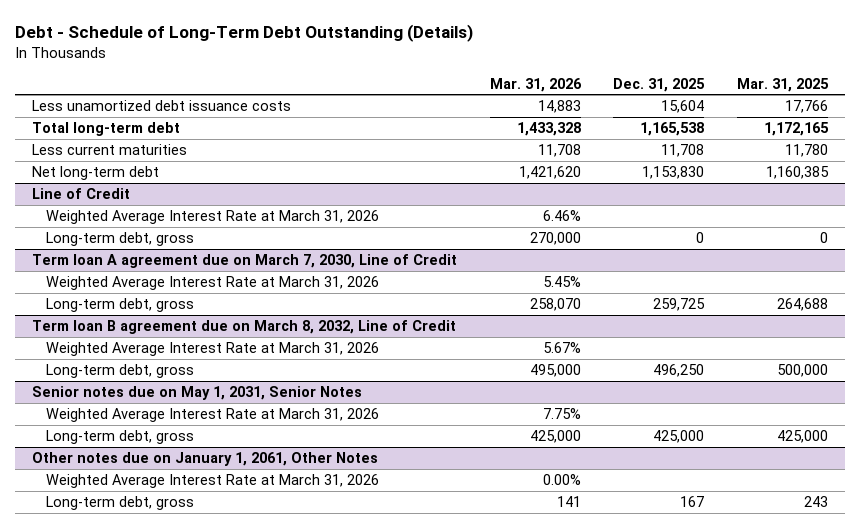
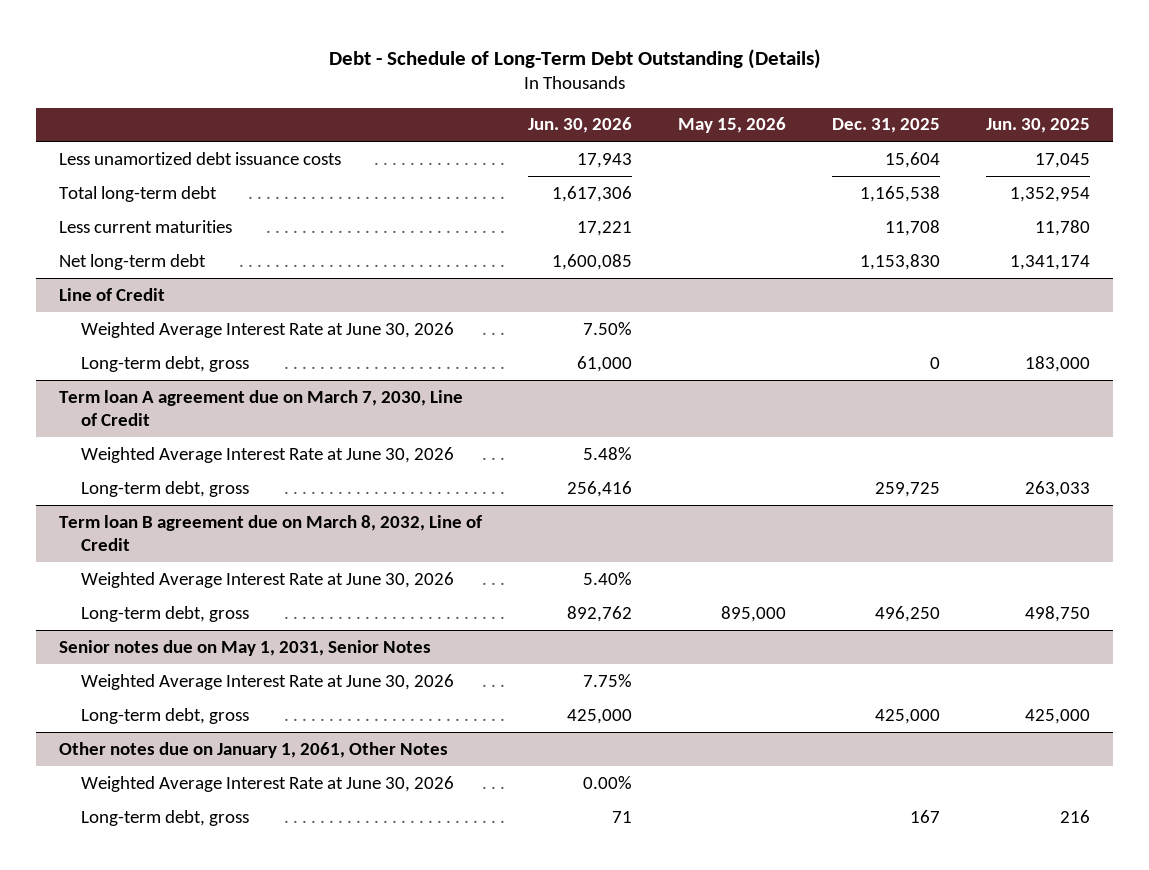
[489,77,582,92] Mar. 31, 2026 -> none
[737,77,830,92] Mar. 31, 2025 -> none
none -> [528,117,633,134] Jun. 30, 2026
none -> [678,117,787,134] May 15, 2026
none -> [986,118,1091,134] Jun. 30, 2025
[46,210,380,225] Weighted Average Interest Rate at March 31, 2026 -> [80,321,454,338] Weighted Average Interest Rate at June 30, 2026
[46,276,380,291] Weighted Average Interest Rate at March 31, 2026 -> [80,446,454,463] Weighted Average Interest Rate at June 30, 2026
[46,342,380,357] Weighted Average Interest Rate at March 31, 2026 -> [80,571,454,588] Weighted Average Interest Rate at June 30, 2026
[46,408,380,423] Weighted Average Interest Rate at March 31, 2026 -> [80,673,454,690] Weighted Average Interest Rate at June 30, 2026
[46,474,380,489] Weighted Average Interest Rate at March 31, 2026 -> [80,775,454,792] Weighted Average Interest Rate at June 30, 2026

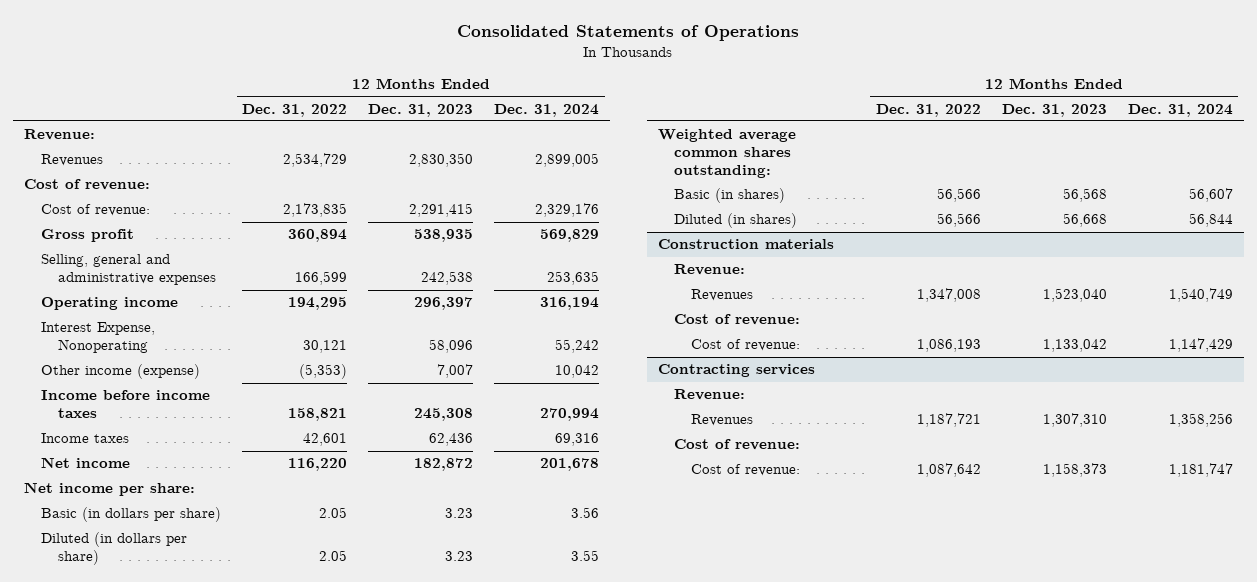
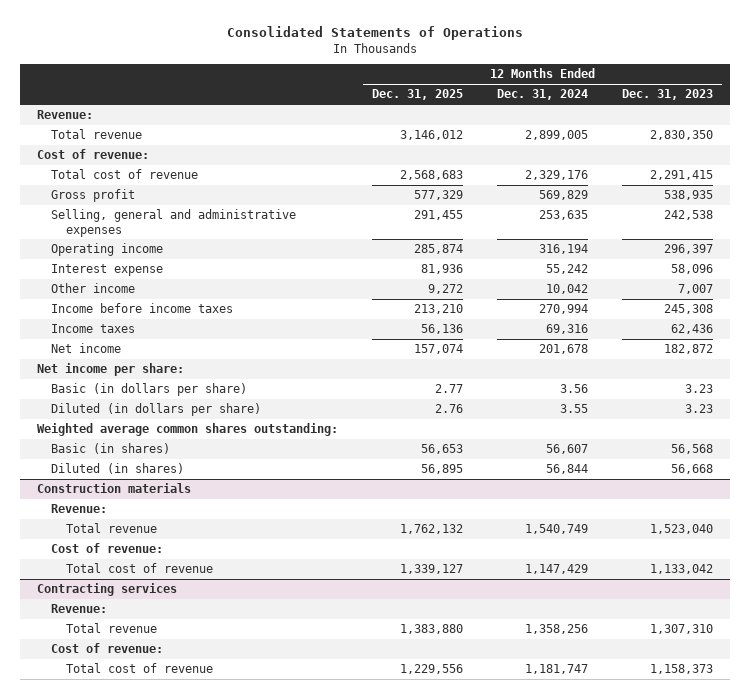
[241,103,347,117] Dec. 31, 2022 -> none
none -> [371,89,463,101] Dec. 31, 2025
[40,154,103,167] Revenues -> [51,129,143,140] Total revenue
[40,204,150,217] Cost of revenue: -> [51,169,199,180] Total cost of revenue
[40,322,155,354] Interest Expense, Nonoperating -> [51,264,164,277] Interest expense
[40,364,200,380] Other income (expense) -> [51,283,136,294] Other income
[691,289,754,302] Revenues -> [65,523,157,534] Total revenue
[691,339,801,352] Cost of revenue: -> [65,563,213,574] Total cost of revenue
[691,414,754,427] Revenues -> [65,623,157,634] Total revenue
[691,464,801,477] Cost of revenue: -> [65,663,213,674] Total cost of revenue

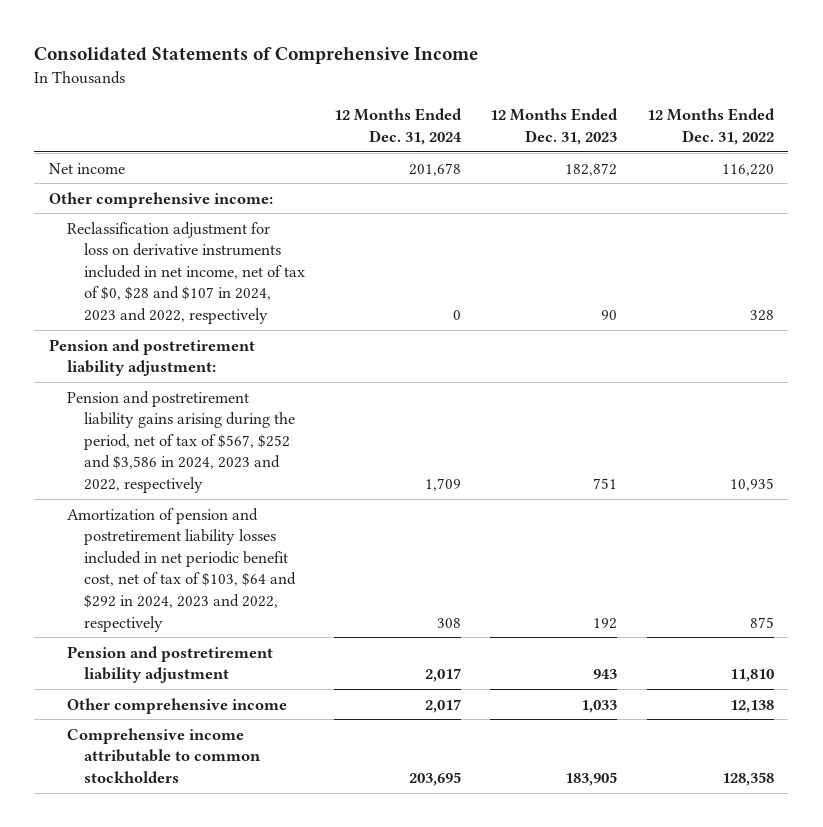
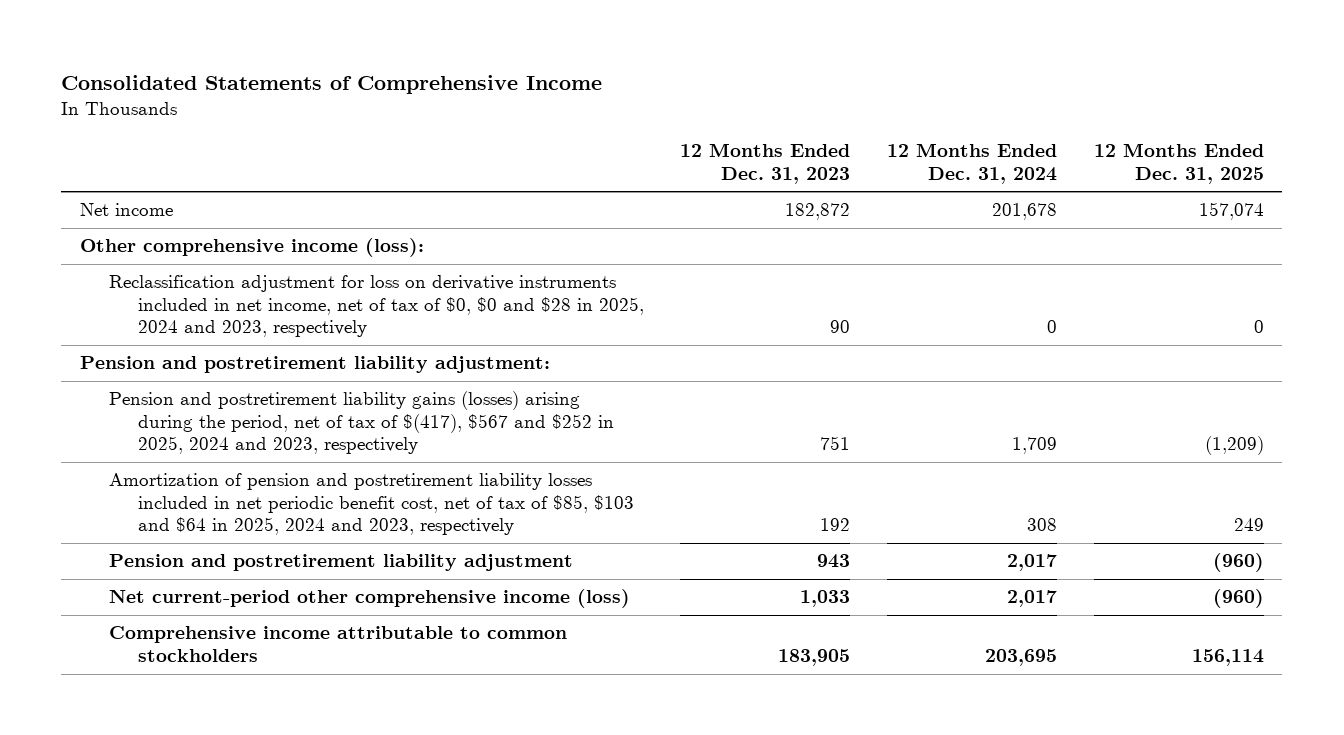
[646,108,775,145] 12 Months Ended Dec. 31, 2022 -> none
none -> [1093,143,1264,184] 12 Months Ended Dec. 31, 2025
[48,191,273,208] Other comprehensive income: -> [79,238,424,258] Other comprehensive income (loss):
[66,221,306,325] Reclassification adjustment for loss on derivative instruments included in net income, net of tax of $0, $28 and $107 in 2024, 2023 and 2022, respectively -> [108,275,644,338] Reclassification adjustment for loss on derivative instruments included in net income, net of tax of $0, $0 and $28 in 2025, 2024 and 2023, respectively
[66,390,296,494] Pension and postretirement liability gains arising during the period, net of tax of $567, $252 and $3,586 in 2024, 2023 and 2022, respectively -> [108,391,614,455] Pension and postretirement liability gains (losses) arising during the period, net of tax of $(417), $567 and $252 in 2025, 2024 and 2023, respectively
[66,507,297,632] Amortization of pension and postretirement liability losses included in net periodic benefit cost, net of tax of $103, $64 and $292 in 2024, 2023 and 2022, respectively -> [108,473,634,536] Amortization of pension and postretirement liability losses included in net periodic benefit cost, net of tax of $85, $103 and $64 in 2025, 2024 and 2023, respectively
[66,697,287,714] Other comprehensive income -> [108,589,630,609] Net current-period other comprehensive income (loss)

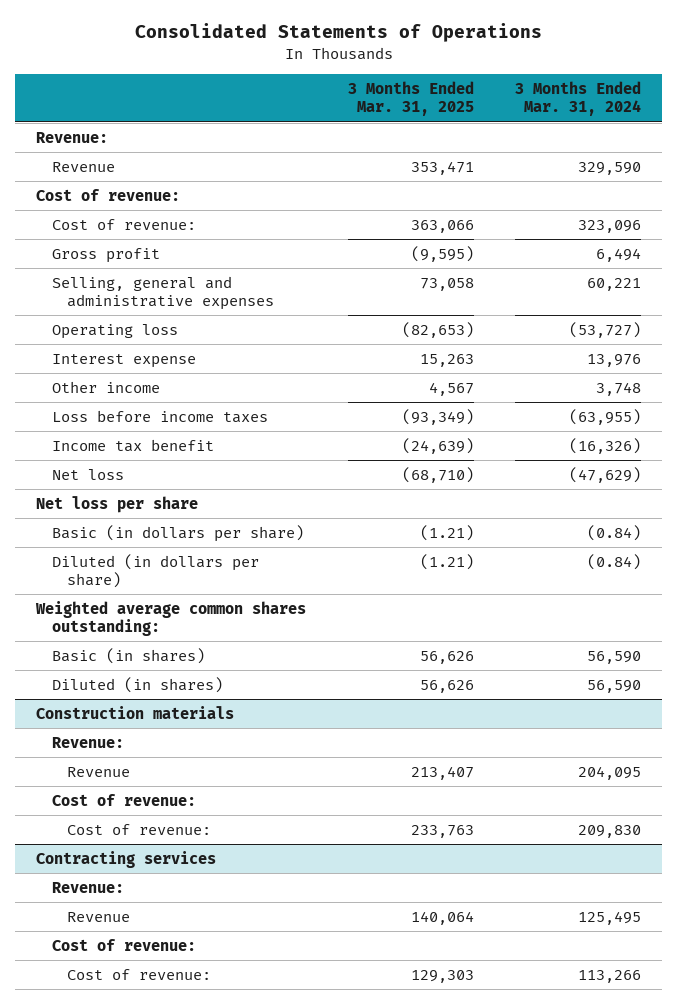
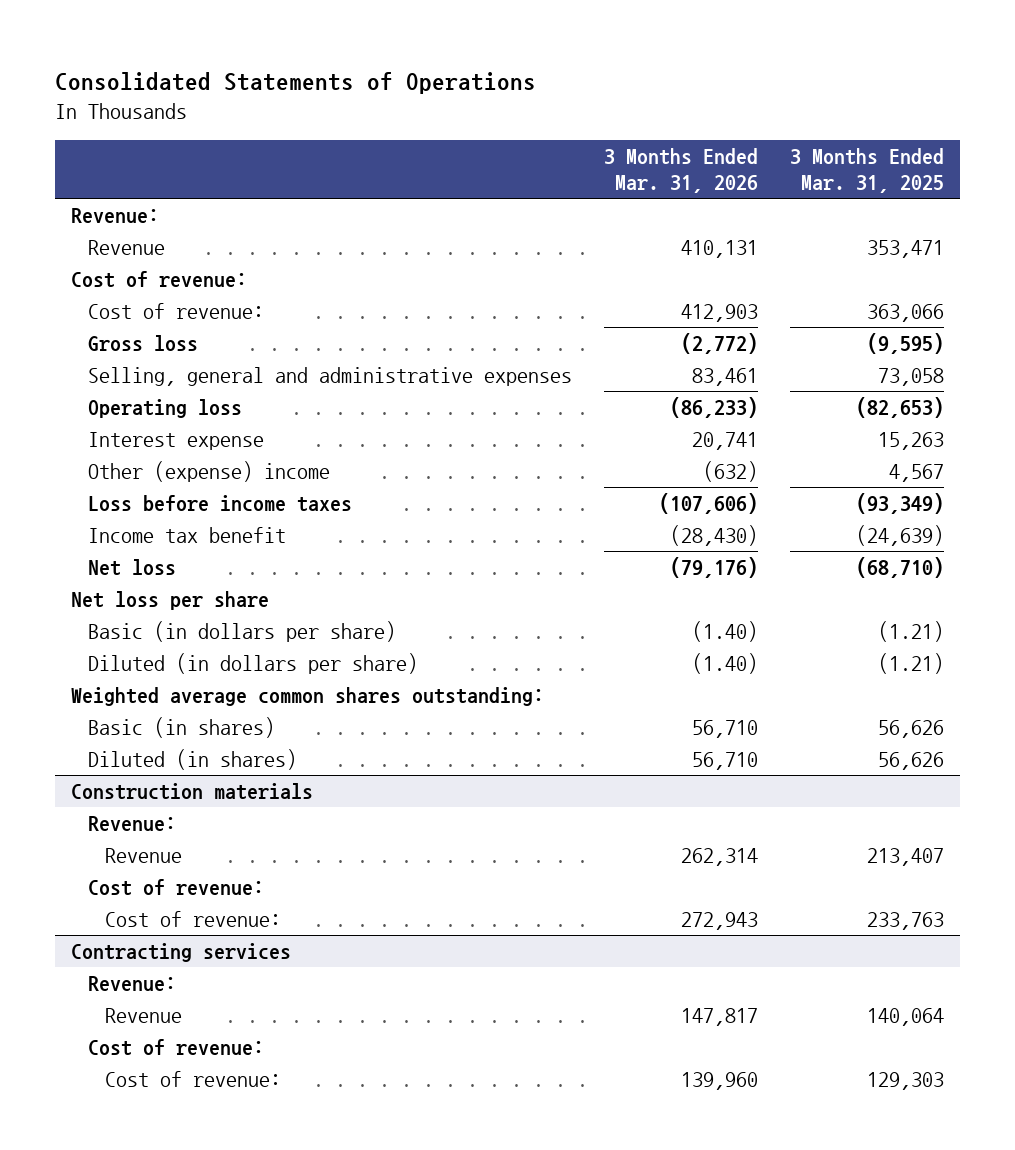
[515,80,642,117] 3 Months Ended Mar. 31, 2024 -> none
none -> [604,148,759,194] 3 Months Ended Mar. 31, 2026
[51,247,160,263] Gross profit -> [87,335,198,352] Gross loss
[51,380,160,393] Other income -> [87,461,330,483] Other (expense) income

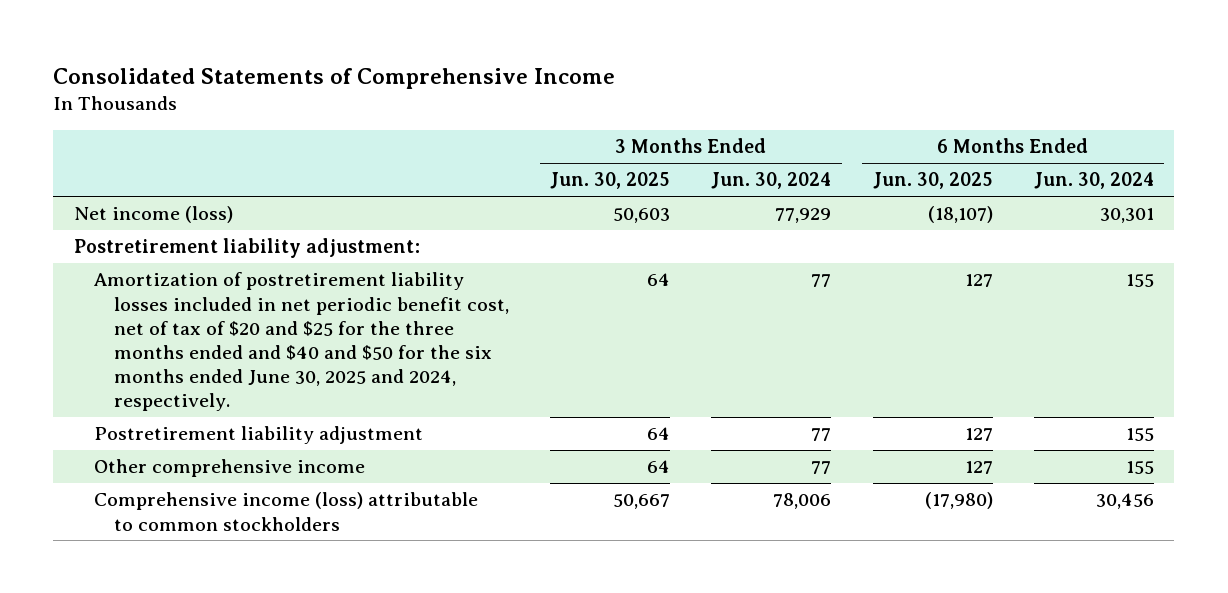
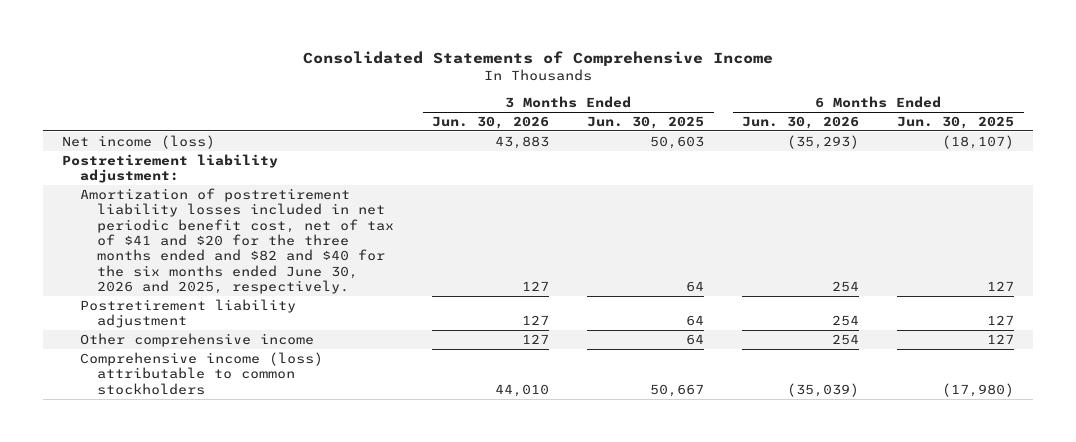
[711,172,832,190] Jun. 30, 2024 -> none
[1033,172,1154,190] Jun. 30, 2024 -> none
none -> [432,116,550,130] Jun. 30, 2026
none -> [742,116,860,130] Jun. 30, 2026
[94,272,510,412] Amortization of postretirement liability losses included in net periodic benefit cost, net of tax of $20 and $25 for the three months ended and $40 and $50 for the six months ended June 30, 2025 and 2024, respectively. -> [79,187,395,295] Amortization of postretirement liability losses included in net periodic benefit cost, net of tax of $41 and $20 for the three months ended and $82 and $40 for the six months ended June 30, 2026 and 2025, respectively.

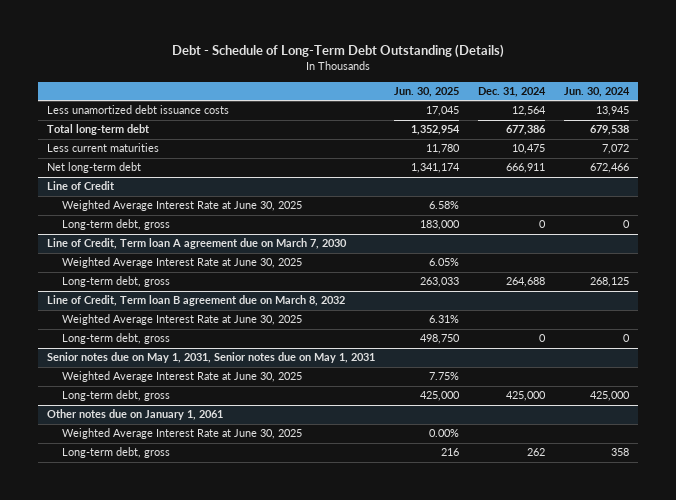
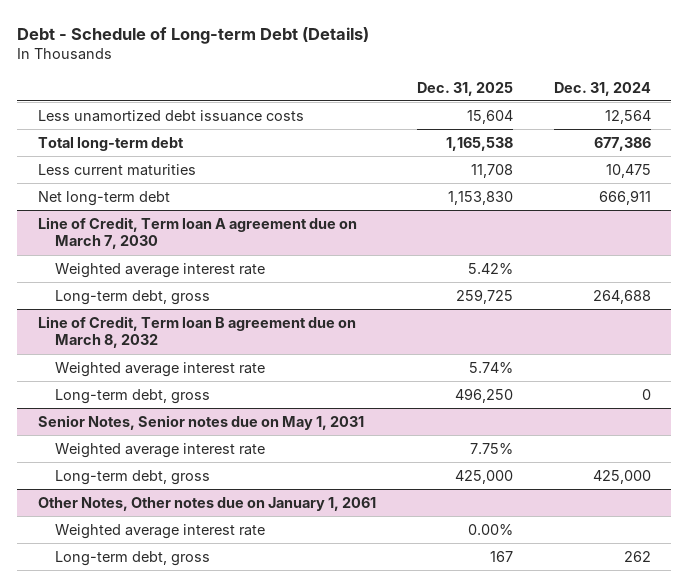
[172,44,505,59] Debt - Schedule of Long-Term Debt Outstanding (Details) -> [17,26,370,44] Debt - Schedule of Long-term Debt (Details)
[394,86,460,97] Jun. 30, 2025 -> none
[563,86,630,97] Jun. 30, 2024 -> none
none -> [416,81,513,96] Dec. 31, 2025
[47,181,116,191] Line of Credit -> none
[61,200,302,212] Weighted Average Interest Rate at June 30, 2025 -> none
[61,219,170,231] Long-term debt, gross -> none
[61,257,302,269] Weighted Average Interest Rate at June 30, 2025 -> [55,262,266,278] Weighted average interest rate
[61,314,302,326] Weighted Average Interest Rate at June 30, 2025 -> [55,361,266,377] Weighted average interest rate
[47,352,376,364] Senior notes due on May 1, 2031, Senior notes due on May 1, 2031 -> [37,414,364,430] Senior Notes, Senior notes due on May 1, 2031
[61,371,302,383] Weighted Average Interest Rate at June 30, 2025 -> [55,442,266,458] Weighted average interest rate
[47,409,224,421] Other notes due on January 1, 2061 -> [37,496,376,511] Other Notes, Other notes due on January 1, 2061
[61,428,302,440] Weighted Average Interest Rate at June 30, 2025 -> [55,523,266,539] Weighted average interest rate

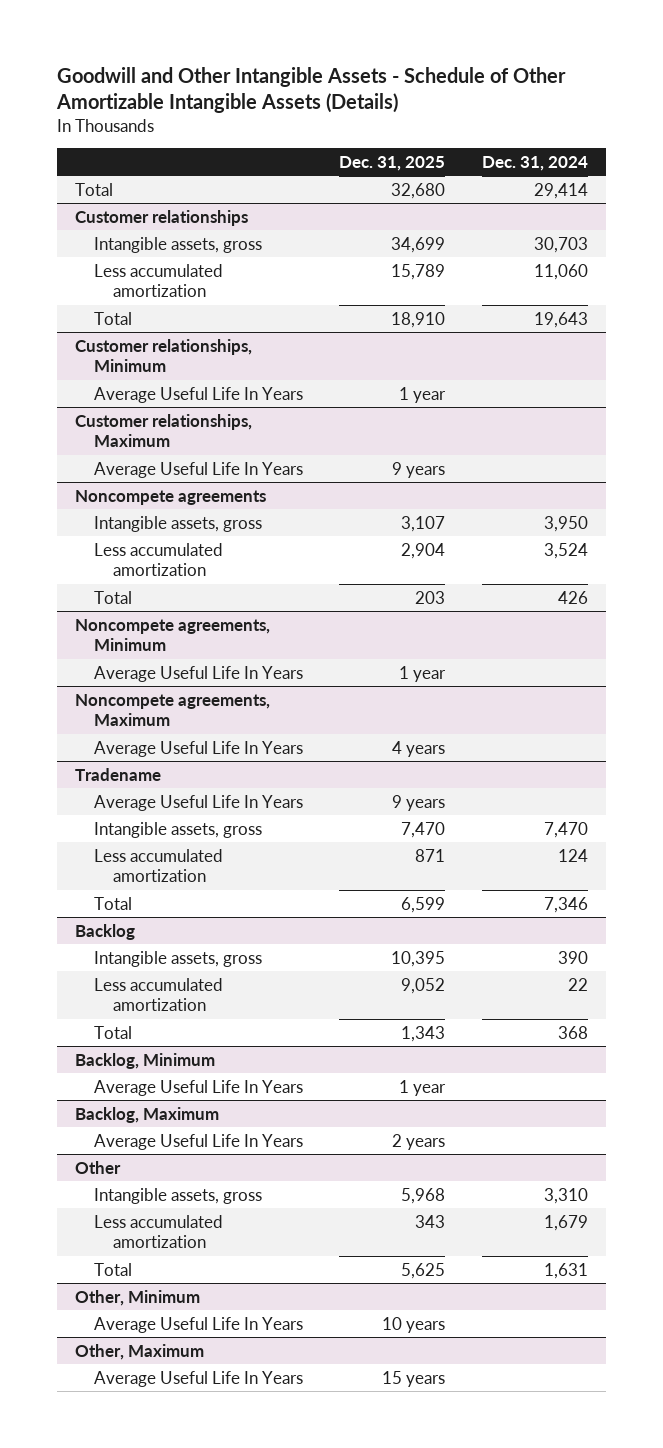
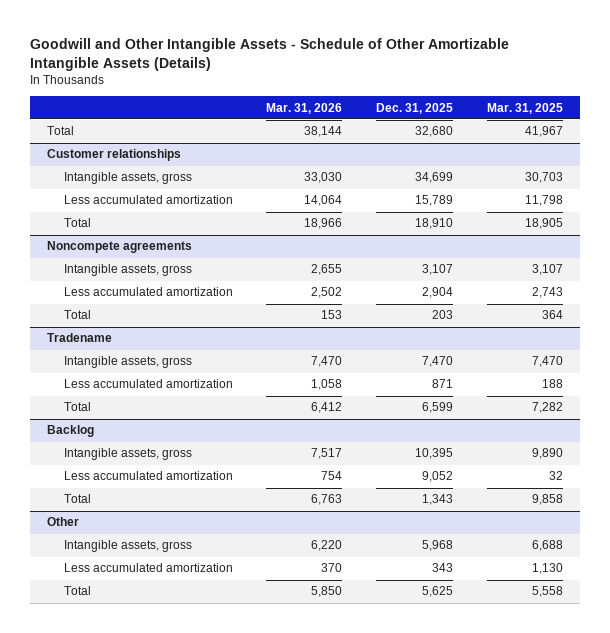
[482,155,589,171] Dec. 31, 2024 -> none
none -> [266,102,343,114] Mar. 31, 2026
none -> [486,102,563,114] Mar. 31, 2025
[74,338,252,373] Customer relationships, Minimum -> none
[93,386,303,403] Average Useful Life In Years -> none
[74,413,252,448] Customer relationships, Maximum -> none
[93,461,303,478] Average Useful Life In Years -> none
[74,618,270,652] Noncompete agreements, Minimum -> none
[93,665,303,682] Average Useful Life In Years -> none
[74,693,270,727] Noncompete agreements, Maximum -> none
[93,740,303,757] Average Useful Life In Years -> none
[93,794,303,811] Average Useful Life In Years -> none
[74,1052,215,1069] Backlog, Minimum -> none
[93,1079,303,1096] Average Useful Life In Years -> none
[74,1106,219,1123] Backlog, Maximum -> none
[93,1133,303,1150] Average Useful Life In Years -> none
[74,1289,200,1306] Other, Minimum -> none
[93,1316,303,1333] Average Useful Life In Years -> none
[74,1343,204,1360] Other, Maximum -> none
[93,1370,303,1387] Average Useful Life In Years -> none

